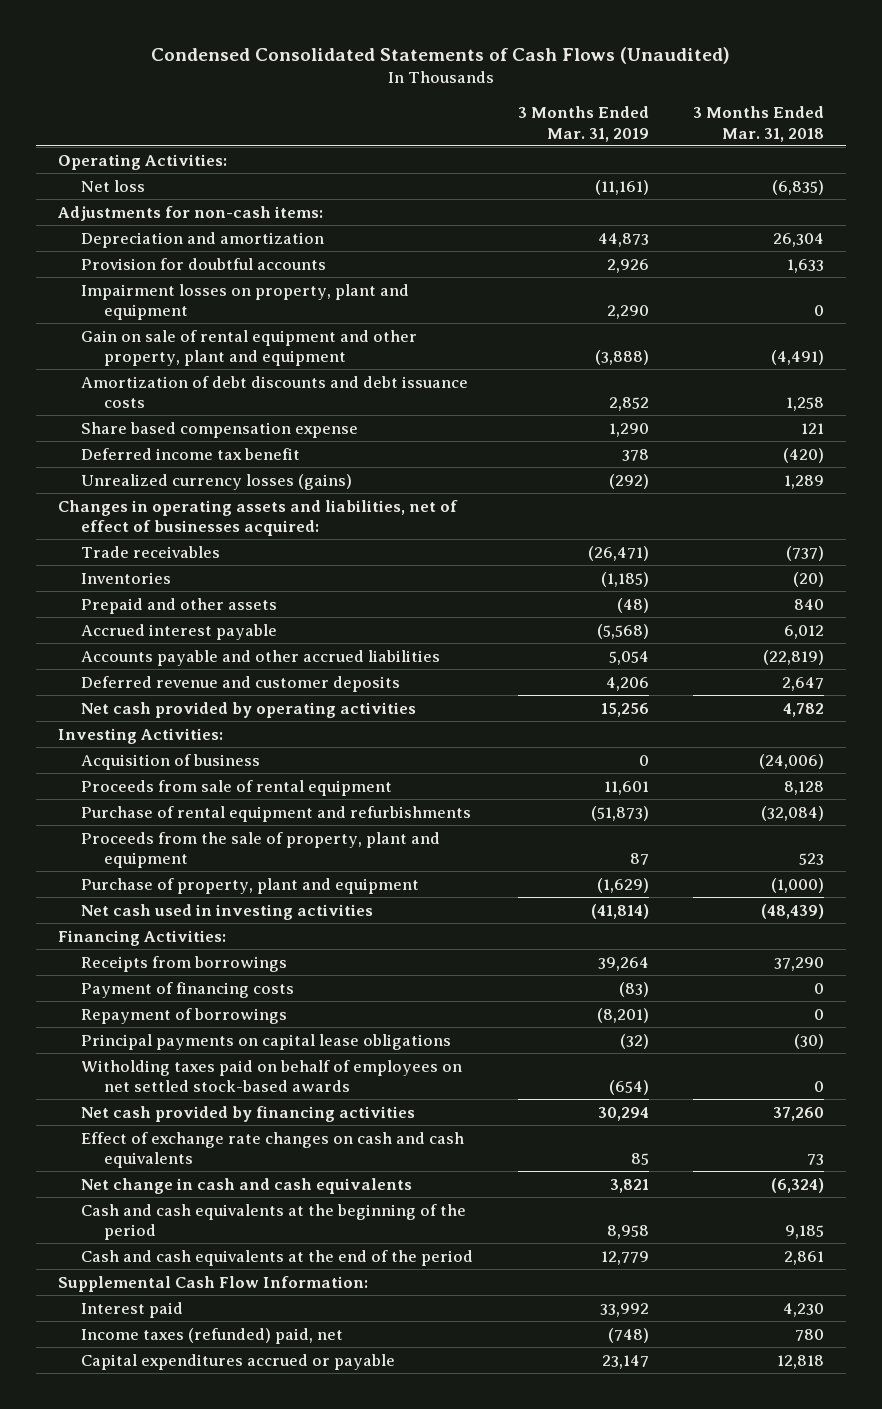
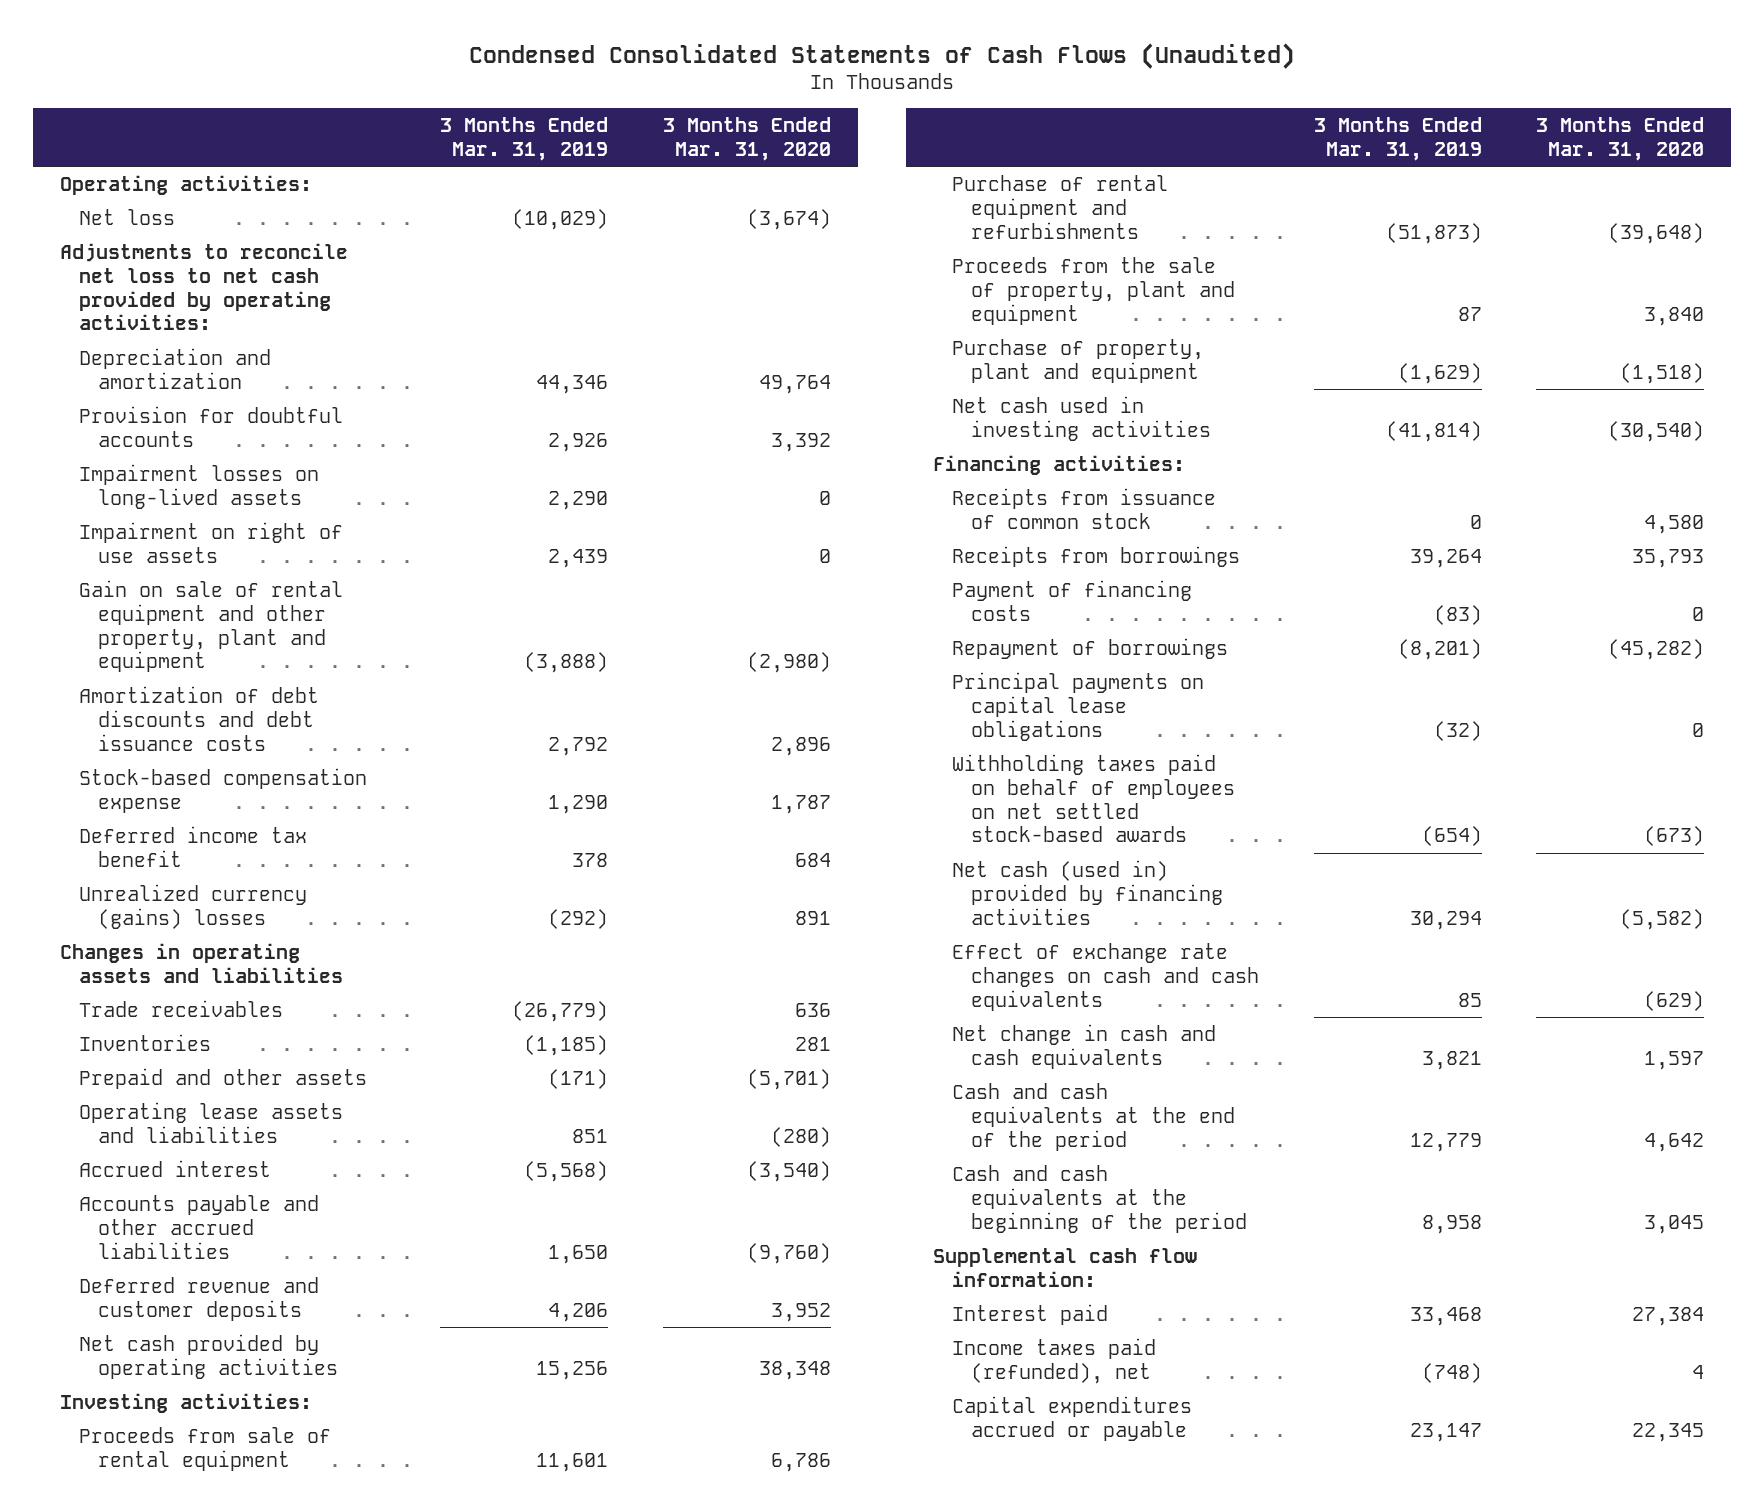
[693,106,825,142] 3 Months Ended Mar. 31, 2018 -> none
none -> [662,117,831,162] 3 Months Ended Mar. 31, 2020
[57,153,227,170] Operating Activities: -> [60,174,313,195] Operating activities:
[594,179,649,195] (11,161) -> [512,208,609,230] (10,029)
[57,205,323,221] Adjustments for non-cash items: -> [60,242,349,331] Adjustments to reconcile net loss to net cash provided by operating activities:
[597,232,649,247] 44,873 -> [536,374,609,394] 44,346
[80,283,409,320] Impairment losses on property, plant and equipment -> [78,463,319,509] Impairment losses on long-lived assets
none -> [78,521,343,563] Impairment on right of use assets
[608,396,649,411] 2,852 -> [548,736,609,756] 2,792
[80,421,358,438] Share based compensation expense -> [78,767,367,813] Stock-based compensation expense
[80,473,352,490] Unrealized currency losses (gains) -> [78,883,307,929] Unrealized currency (gains) losses
[57,499,458,536] Changes in operating assets and liabilities, net of effect of businesses acquired: -> [60,942,343,983] Changes in operating assets and liabilities
[587,545,649,561] (26,471) -> [512,1000,609,1022] (26,779)
[616,597,649,613] (48) -> [548,1068,609,1089] (171)
none -> [78,1101,343,1143] Operating lease assets and liabilities
[80,623,277,640] Accrued interest payable -> [78,1159,271,1177] Accrued interest
[608,650,649,665] 5,054 -> [548,1244,609,1264] 1,650
[80,753,260,770] Acquisition of business -> none
[57,727,223,744] Investing Activities: -> [60,1392,313,1413] Investing activities:
[57,929,226,946] Financing Activities: -> [933,454,1186,475] Financing activities:
none -> [952,487,1217,529] Receipts from issuance of common stock
[80,1059,462,1092] Witholding taxes paid on behalf of employees on net settled stock-based awards -> [952,753,1236,843] Withholding taxes paid on behalf of employees on net settled stock-based awards
[80,1105,415,1122] Net cash provided by financing activities -> [952,859,1224,925] Net cash (used in) provided by financing activities
[80,1203,466,1240] Cash and cash equivalents at the beginning of the period -> [952,1164,1248,1233] Cash and cash equivalents at the beginning of the period
[57,1275,368,1292] Supplemental Cash Flow Information: -> [933,1247,1198,1287] Supplemental cash flow information:
[599,1302,649,1317] 33,992 -> [1409,1306,1482,1326] 33,468
[80,1327,343,1344] Income taxes (refunded) paid, net -> [952,1337,1157,1384] Income taxes paid (refunded), net

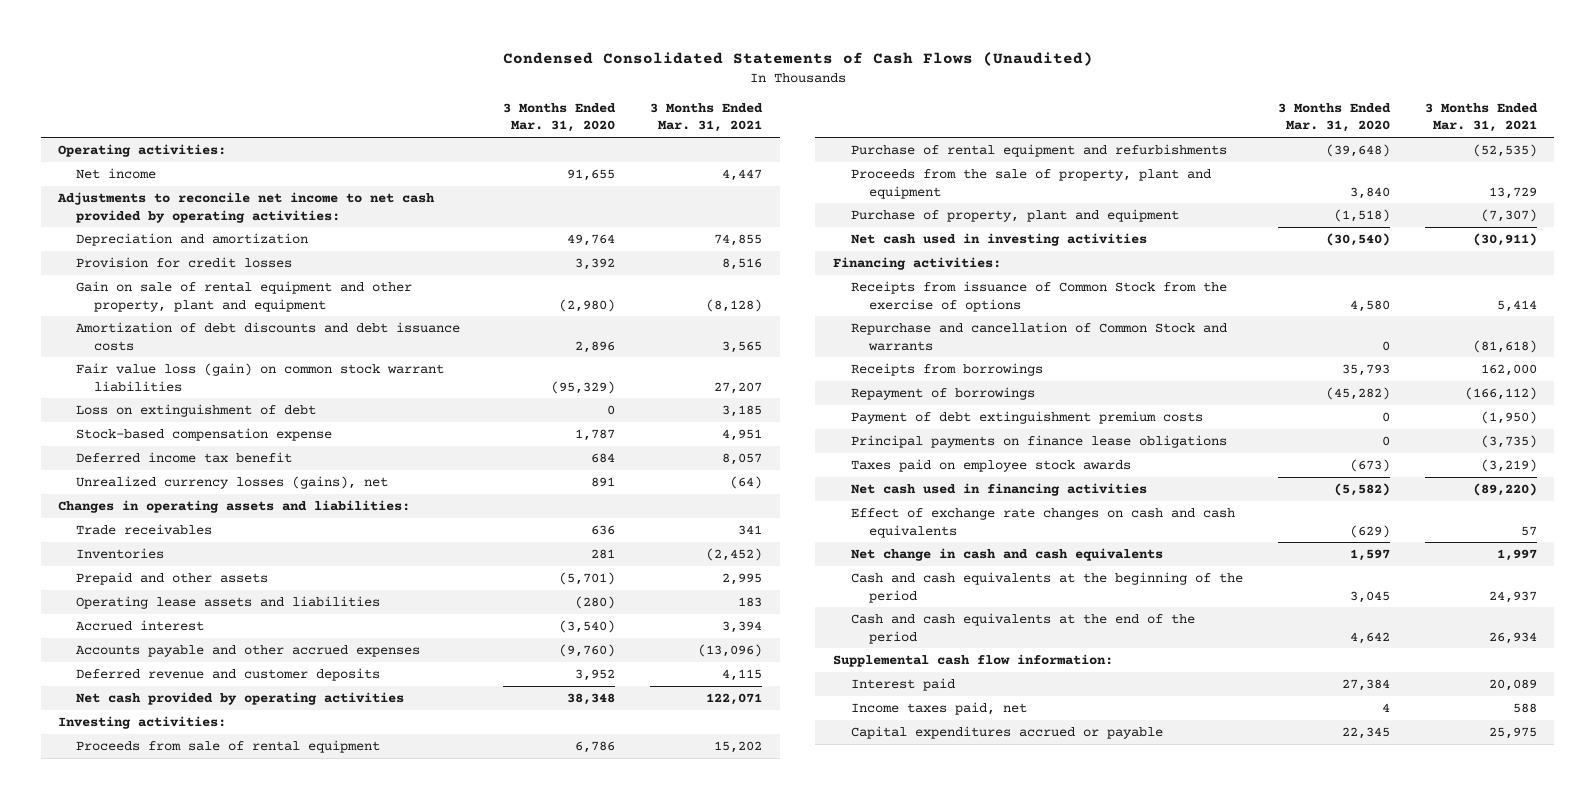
[440,117,609,162] 3 Months Ended Mar. 31, 2019 -> none
none -> [650,103,764,133] 3 Months Ended Mar. 31, 2021
[78,208,175,225] Net loss -> [76,168,157,180] Net income
[746,208,831,230] (3,674) -> [567,169,616,182] 91,655
[60,242,349,331] Adjustments to reconcile net loss to net cash provided by operating activities: -> [57,192,436,223] Adjustments to reconcile net income to net cash provided by operating activities:
[78,463,319,509] Impairment losses on long-lived assets -> none
[78,521,343,563] Impairment on right of use assets -> none
[78,405,343,447] Provision for doubtful accounts -> [76,257,293,269] Provision for credit losses
none -> [76,363,445,392] Fair value loss (gain) on common stock warrant liabilities
none -> [76,404,317,418] Loss on extinguishment of debt
[78,883,307,929] Unrealized currency (gains) losses -> [76,476,389,490] Unrealized currency losses (gains), net
[60,942,343,983] Changes in operating assets and liabilities -> [58,500,411,514] Changes in operating assets and liabilities:
[78,1194,319,1259] Accounts payable and other accrued liabilities -> [76,645,421,658] Accounts payable and other accrued expenses
[952,487,1217,529] Receipts from issuance of common stock -> [850,281,1227,312] Receipts from issuance of Common Stock from the exercise of options
none -> [850,322,1227,351] Repurchase and cancellation of Common Stock and warrants
[952,579,1193,621] Payment of financing costs -> none
none -> [850,411,1203,425] Payment of debt extinguishment premium costs
[952,671,1205,741] Principal payments on capital lease obligations -> [850,435,1227,449] Principal payments on finance lease obligations
[952,753,1236,843] Withholding taxes paid on behalf of employees on net settled stock-based awards -> [850,459,1131,473] Taxes paid on employee stock awards
[952,859,1224,925] Net cash (used in) provided by financing activities -> [850,483,1147,497] Net cash used in financing activities
[952,1082,1236,1151] Cash and cash equivalents at the end of the period -> [850,613,1195,644] Cash and cash equivalents at the end of the period
[952,1337,1157,1384] Income taxes paid (refunded), net -> [850,702,1027,716] Income taxes paid, net

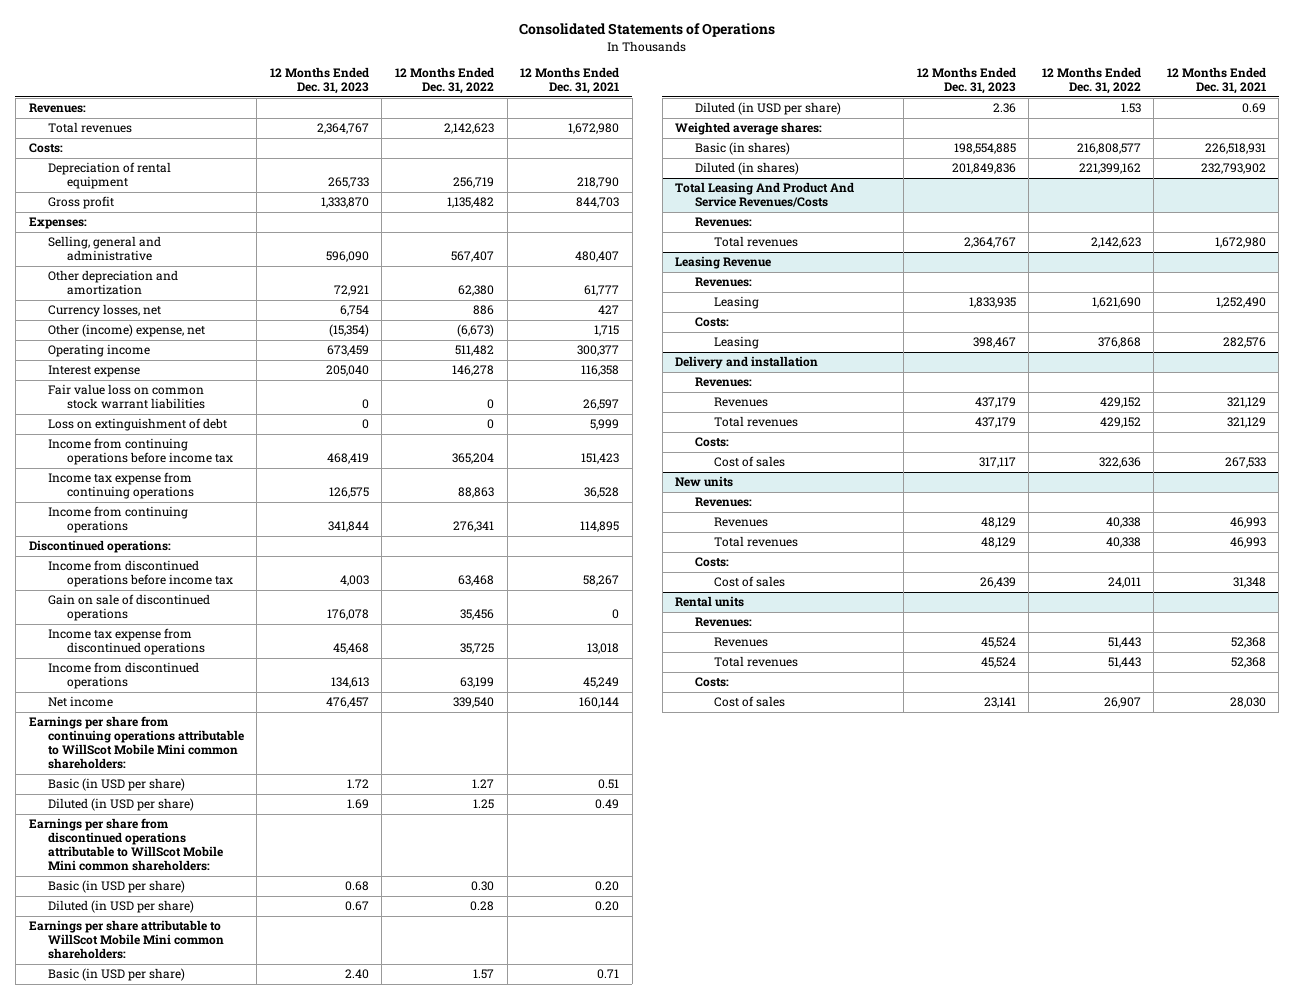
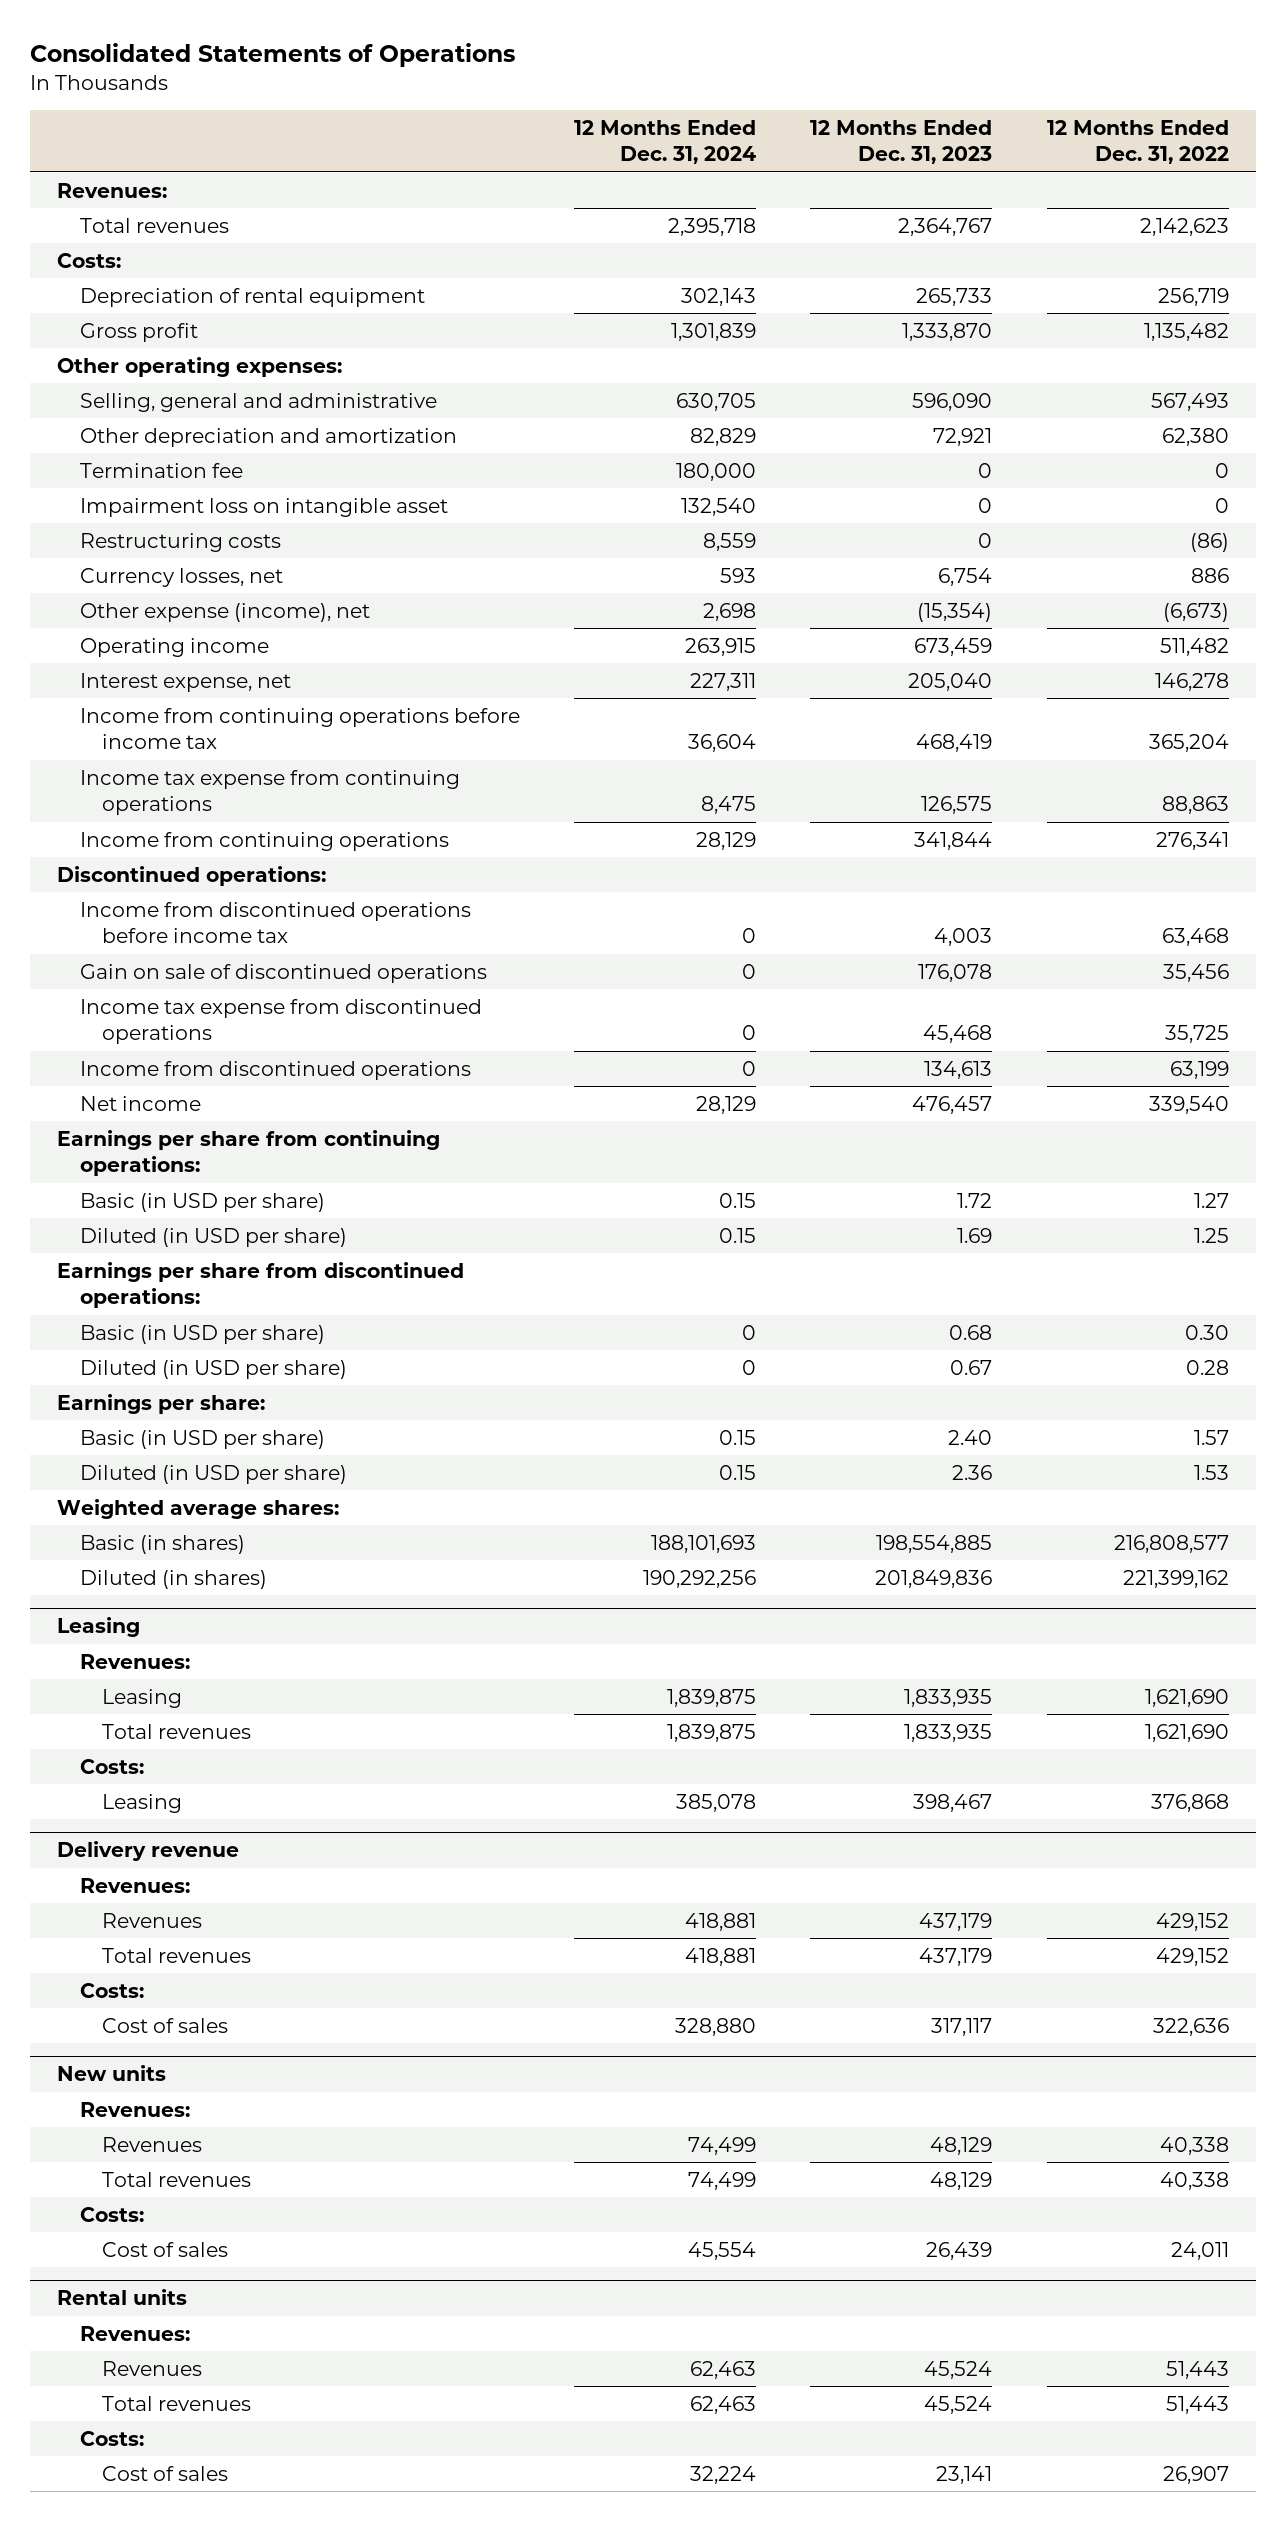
[520,66,620,94] 12 Months Ended Dec. 31, 2021 -> none
none -> [574,119,757,165] 12 Months Ended Dec. 31, 2024
[28,217,87,230] Expenses: -> [57,356,343,377] Other operating expenses:
[450,251,494,263] 567,407 -> [1150,392,1229,411] 567,493
none -> [79,462,243,478] Termination fee
none -> [79,497,448,517] Impairment loss on intangible asset
none -> [79,532,281,552] Restructuring costs
[47,324,205,338] Other (income) expense, net -> [79,602,370,622] Other expense (income), net
[47,384,205,410] Fair value loss on common stock warrant liabilities -> none
[47,418,227,432] Loss on extinguishment of debt -> none
[47,365,140,378] Interest expense -> [79,672,291,692] Interest expense, net
[28,716,244,770] Earnings per share from continuing operations attributable to WillScot Mobile Mini common shareholders: -> [57,1129,441,1177] Earnings per share from continuing operations:
[28,818,223,872] Earnings per share from discontinued operations attributable to WillScot Mobile Mini common shareholders: -> [57,1261,465,1309] Earnings per share from discontinued operations:
[28,920,224,960] Earnings per share attributable to WillScot Mobile Mini common shareholders: -> [57,1393,266,1414] Earnings per share:
[675,182,855,208] Total Leasing And Product And Service Revenues/Costs -> none
[694,217,752,228] Revenues: -> none
[713,236,798,248] Total revenues -> none
[675,256,772,270] Leasing Revenue -> [57,1617,141,1638] Leasing
none -> [102,1723,252,1739] Total revenues
[675,356,819,370] Delivery and installation -> none
none -> [57,1841,240,1862] Delivery revenue

